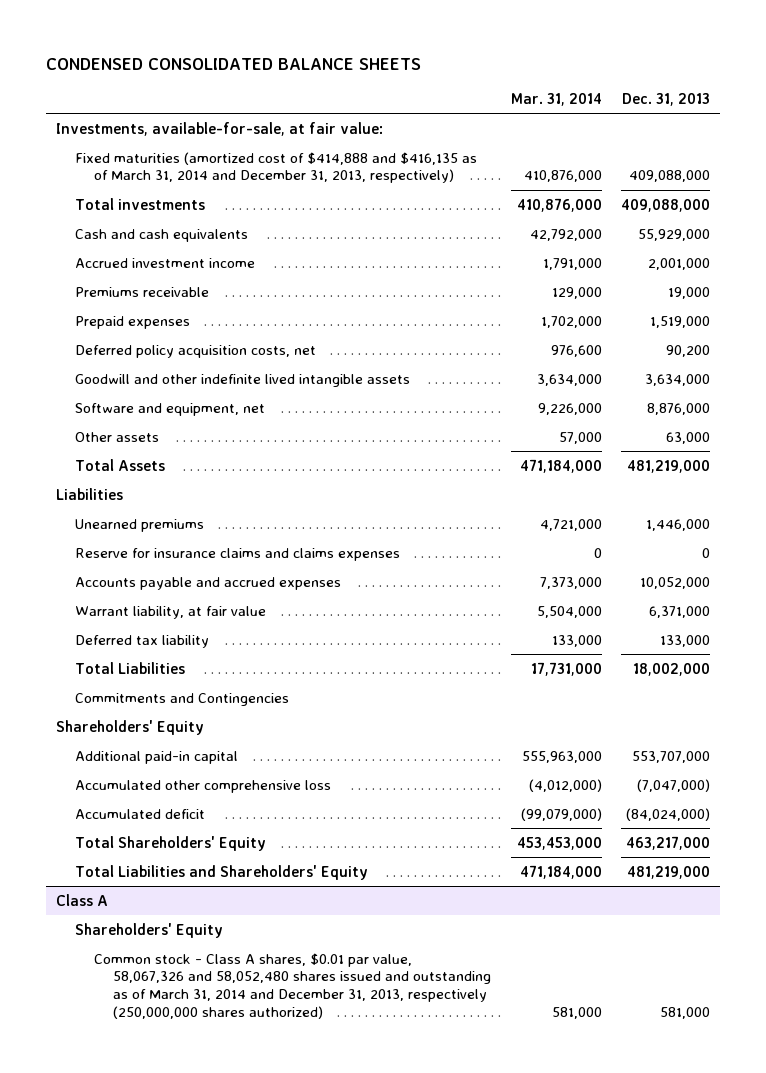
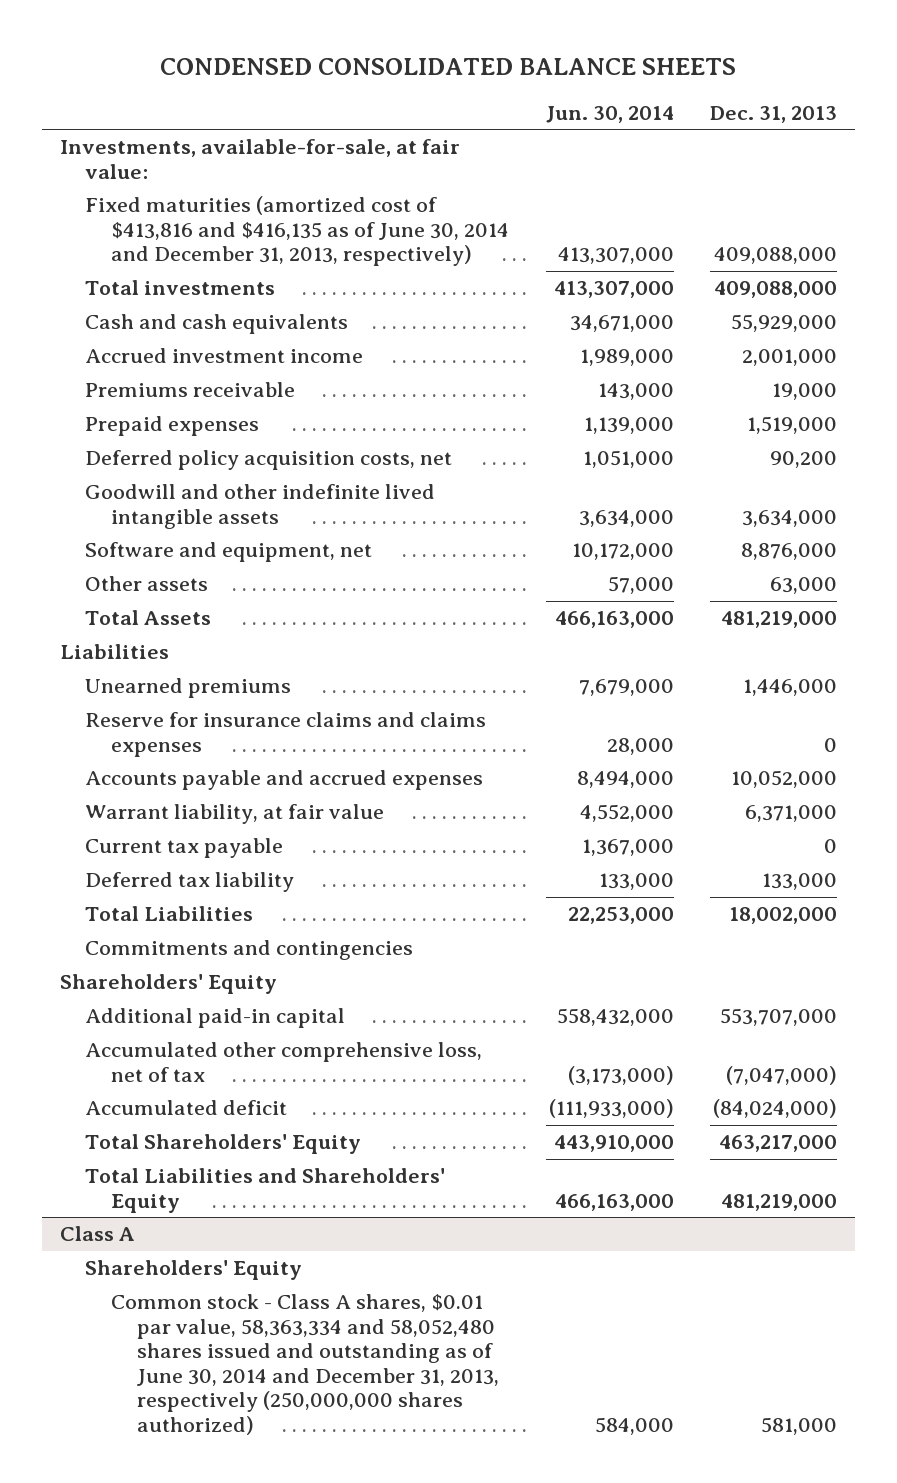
[510,93,602,107] Mar. 31, 2014 -> none
none -> [545,105,674,123] Jun. 30, 2014
[74,151,477,184] Fixed maturities (amortized cost of $414,888 and $416,135 as of March 31, 2014 and December 31, 2013, respectively) -> [85,196,510,267] Fixed maturities (amortized cost of $413,816 and $416,135 as of June 30, 2014 and December 31, 2013, respectively)
none -> [85,838,284,859] Current tax payable
[74,692,289,706] Commitments and Contingencies -> [85,940,414,961] Commitments and contingencies
[74,779,331,793] Accumulated other comprehensive loss -> [85,1042,483,1082] Accumulated other comprehensive loss, net of tax
[94,952,492,1020] Common stock - Class A shares, $0.01 par value, 58,067,326 and 58,052,480 shares issued and outstanding as of March 31, 2014 and December 31, 2013, respectively (250,000,000 shares authorized) -> [111,1294,499,1435] Common stock - Class A shares, $0.01 par value, 58,363,334 and 58,052,480 shares issued and outstanding as of June 30, 2014 and December 31, 2013, respectively (250,000,000 shares authorized)

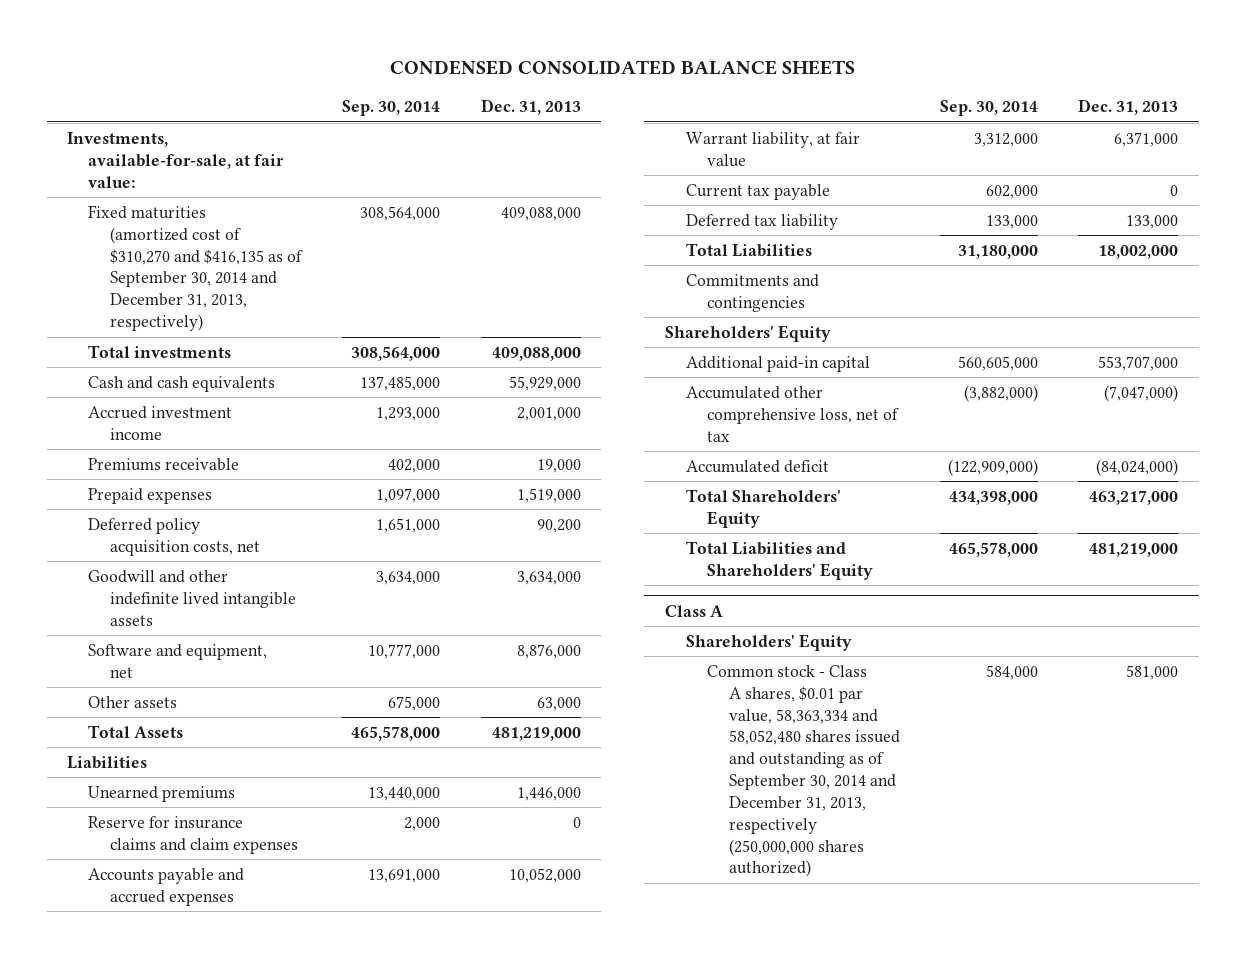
[545,105,674,123] Jun. 30, 2014 -> none
none -> [342,100,441,117] Sep. 30, 2014
[85,196,510,267] Fixed maturities (amortized cost of $413,816 and $416,135 as of June 30, 2014 and December 31, 2013, respectively) -> [88,204,303,332] Fixed maturities (amortized cost of $310,270 and $416,135 as of September 30, 2014 and December 31, 2013, respectively)
[85,712,487,757] Reserve for insurance claims and claims expenses -> [88,815,298,854] Reserve for insurance claims and claim expenses
[111,1294,499,1435] Common stock - Class A shares, $0.01 par value, 58,363,334 and 58,052,480 shares issued and outstanding as of June 30, 2014 and December 31, 2013, respectively (250,000,000 shares authorized) -> [707,664,900,878] Common stock - Class A shares, $0.01 par value, 58,363,334 and 58,052,480 shares issued and outstanding as of September 30, 2014 and December 31, 2013, respectively (250,000,000 shares authorized)

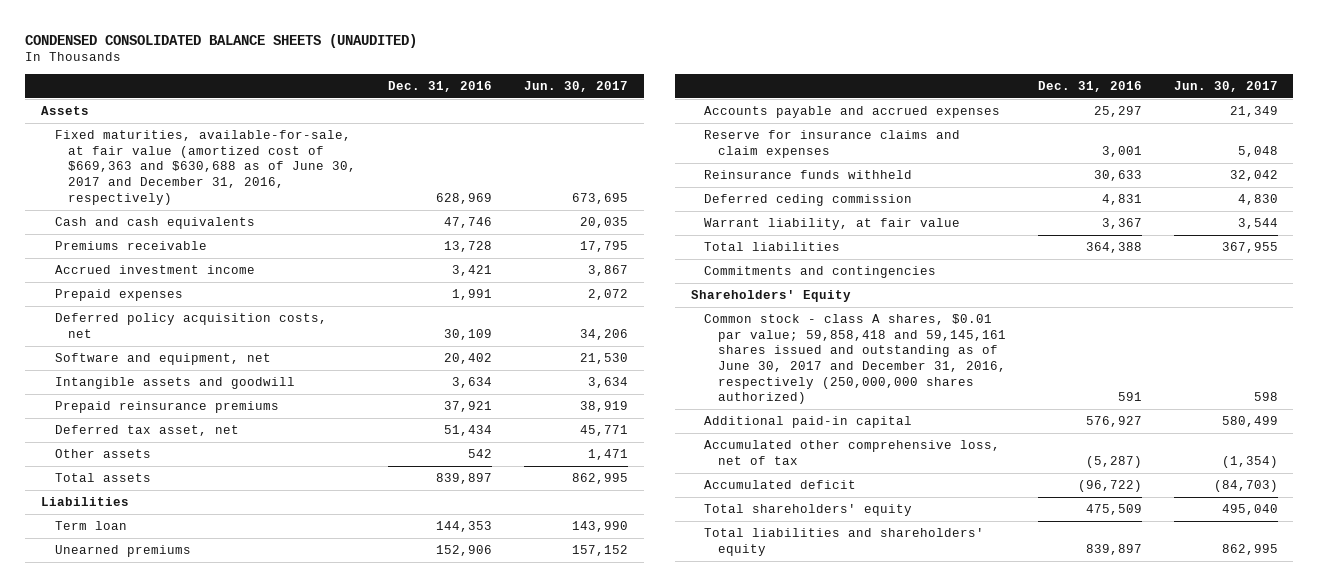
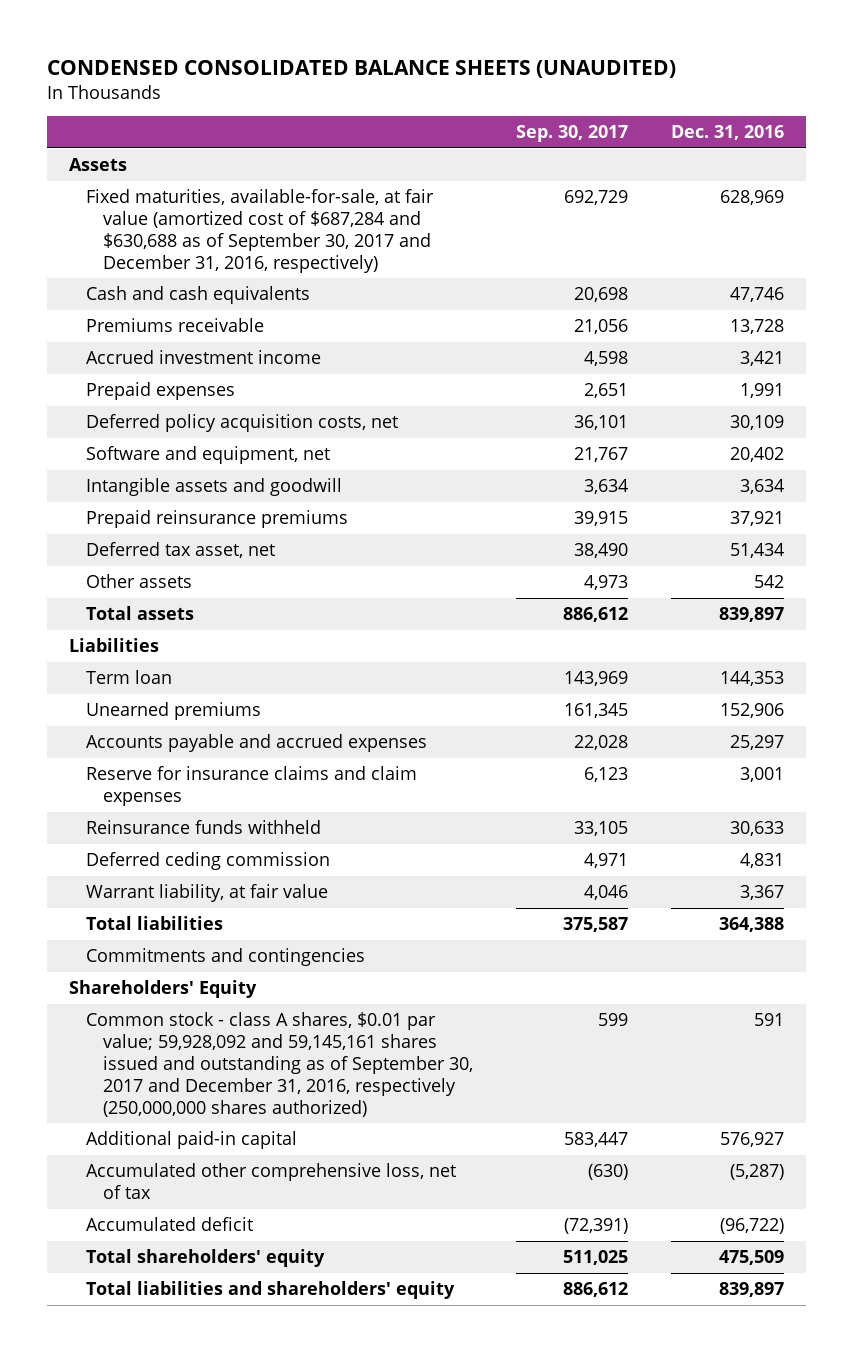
[524,80,629,92] Jun. 30, 2017 -> none
none -> [516,125,629,143] Sep. 30, 2017
[54,130,357,205] Fixed maturities, available-for-sale, at fair value (amortized cost of $669,363 and $630,688 as of June 30, 2017 and December 31, 2016, respectively) -> [86,189,435,273] Fixed maturities, available-for-sale, at fair value (amortized cost of $687,284 and $630,688 as of September 30, 2017 and December 31, 2016, respectively)
[704,314,1006,405] Common stock - class A shares, $0.01 par value; 59,858,418 and 59,145,161 shares issued and outstanding as of June 30, 2017 and December 31, 2016, respectively (250,000,000 shares authorized) -> [86,1012,473,1117] Common stock - class A shares, $0.01 par value; 59,928,092 and 59,145,161 shares issued and outstanding as of September 30, 2017 and December 31, 2016, respectively (250,000,000 shares authorized)

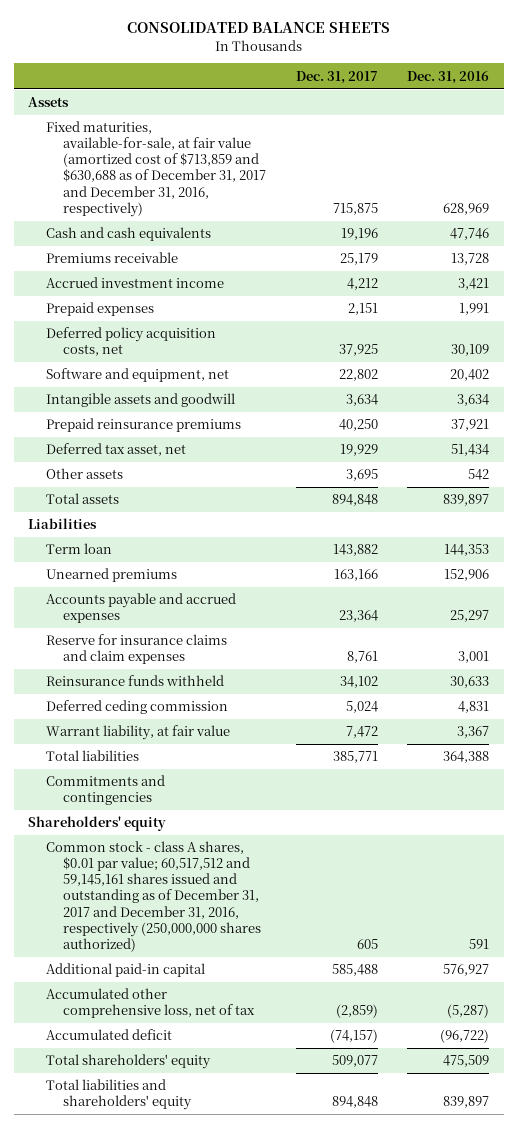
[47,59,677,78] CONDENSED CONSOLIDATED BALANCE SHEETS (UNAUDITED) -> [126,22,390,34] CONSOLIDATED BALANCE SHEETS
[516,125,629,143] Sep. 30, 2017 -> none
none -> [295,70,378,84] Dec. 31, 2017
[86,189,435,273] Fixed maturities, available-for-sale, at fair value (amortized cost of $687,284 and $630,688 as of September 30, 2017 and December 31, 2016, respectively) -> [45,121,267,217] Fixed maturities, available-for-sale, at fair value (amortized cost of $713,859 and $630,688 as of December 31, 2017 and December 31, 2016, respectively)
[69,980,258,999] Shareholders' Equity -> [28,816,167,832] Shareholders' equity
[86,1012,473,1117] Common stock - class A shares, $0.01 par value; 59,928,092 and 59,145,161 shares issued and outstanding as of September 30, 2017 and December 31, 2016, respectively (250,000,000 shares authorized) -> [45,841,262,952] Common stock - class A shares, $0.01 par value; 60,517,512 and 59,145,161 shares issued and outstanding as of December 31, 2017 and December 31, 2016, respectively (250,000,000 shares authorized)

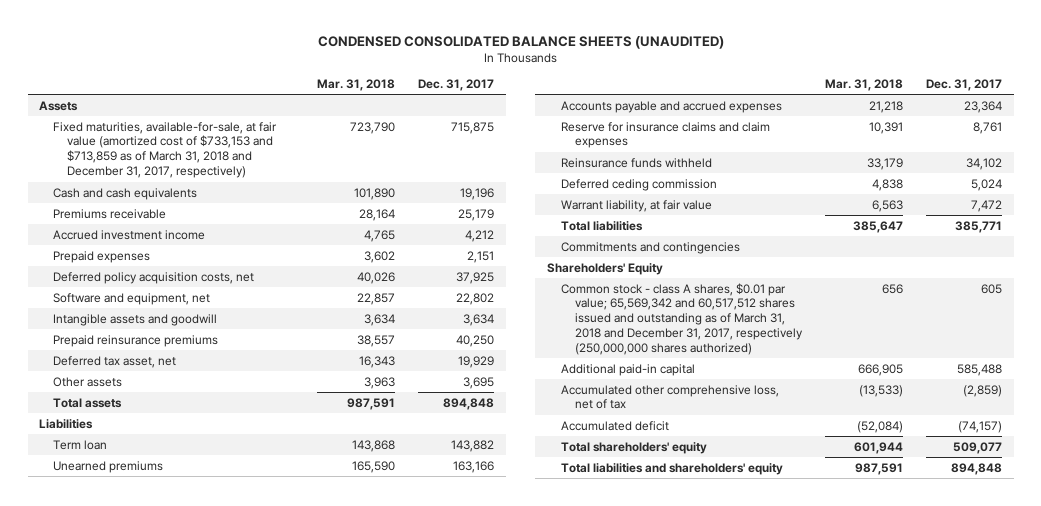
[126,22,390,34] CONSOLIDATED BALANCE SHEETS -> [317,36,724,50] CONDENSED CONSOLIDATED BALANCE SHEETS (UNAUDITED)
[407,70,490,84] Dec. 31, 2016 -> none
none -> [317,79,396,92] Mar. 31, 2018
[45,121,267,217] Fixed maturities, available-for-sale, at fair value (amortized cost of $713,859 and $630,688 as of December 31, 2017 and December 31, 2016, respectively) -> [53,121,278,179] Fixed maturities, available-for-sale, at fair value (amortized cost of $733,153 and $713,859 as of March 31, 2018 and December 31, 2017, respectively)
[28,816,167,832] Shareholders' equity -> [546,262,663,275] Shareholders' Equity
[45,841,262,952] Common stock - class A shares, $0.01 par value; 60,517,512 and 59,145,161 shares issued and outstanding as of December 31, 2017 and December 31, 2016, respectively (250,000,000 shares authorized) -> [561,282,804,356] Common stock - class A shares, $0.01 par value; 65,569,342 and 60,517,512 shares issued and outstanding as of March 31, 2018 and December 31, 2017, respectively (250,000,000 shares authorized)

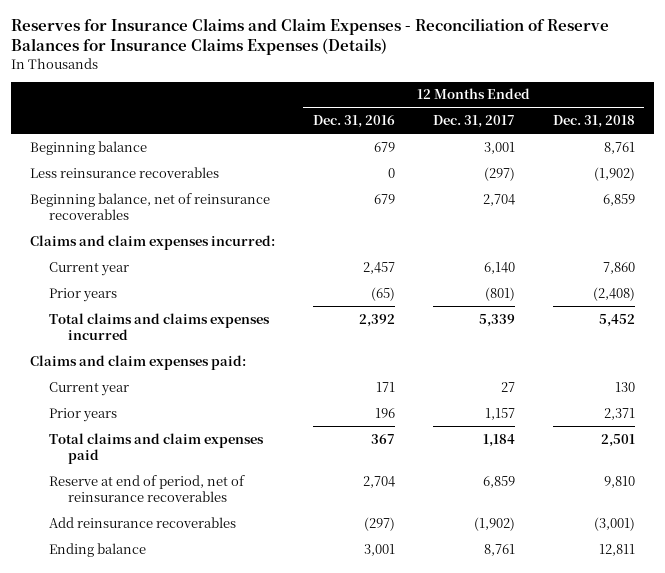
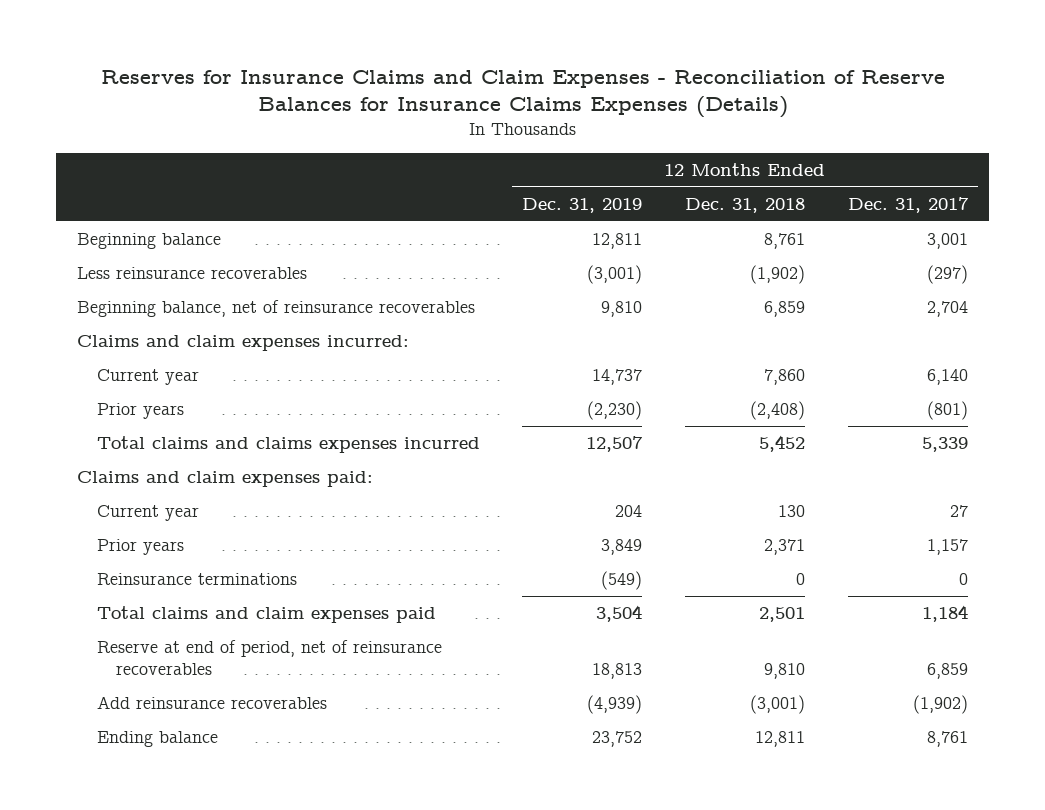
[312,115,395,129] Dec. 31, 2016 -> none
none -> [522,197,643,213] Dec. 31, 2019
none -> [96,573,297,586] Reinsurance terminations

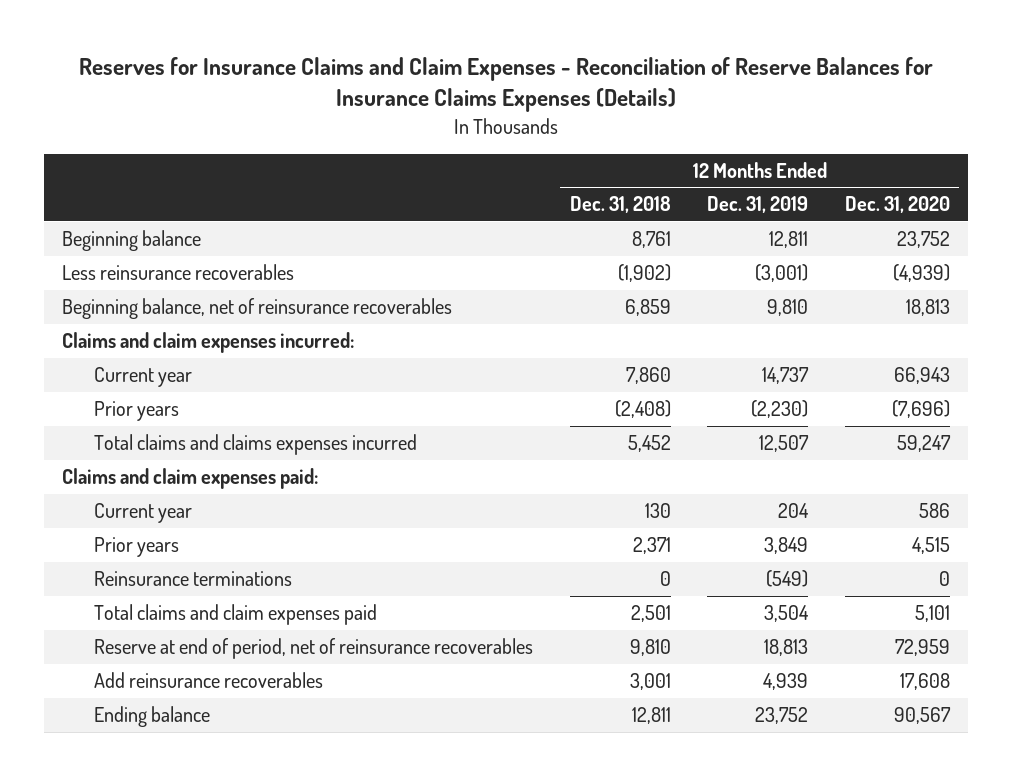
[847,196,969,213] Dec. 31, 2017 -> none
none -> [844,196,950,214] Dec. 31, 2020
[587,695,643,715] (4,939) -> [763,673,809,691] 4,939
[750,695,806,715] (3,001) -> [629,673,671,691] 3,001

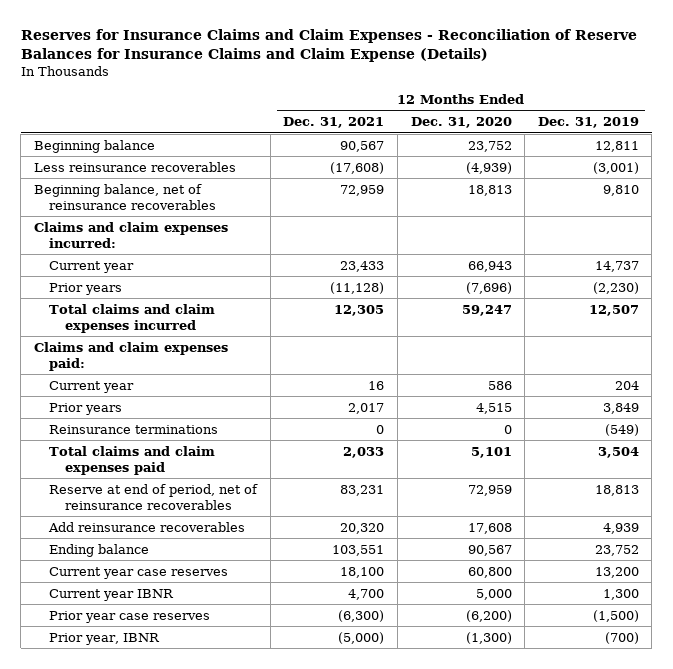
[78,56,933,113] Reserves for Insurance Claims and Claim Expenses - Reconciliation of Reserve Balances for Insurance Claims Expenses (Details) -> [20,28,637,63] Reserves for Insurance Claims and Claim Expenses - Reconciliation of Reserve Balances for Insurance Claims and Claim Expense (Details)
[569,196,671,214] Dec. 31, 2018 -> none
none -> [283,117,385,129] Dec. 31, 2021
[93,434,417,456] Total claims and claims expenses incurred -> [49,303,216,333] Total claims and claim expenses incurred
none -> [49,566,229,579] Current year case reserves
none -> [49,588,175,601] Current year IBNR
none -> [49,610,211,623] Prior year case reserves
none -> [49,632,161,645] Prior year, IBNR

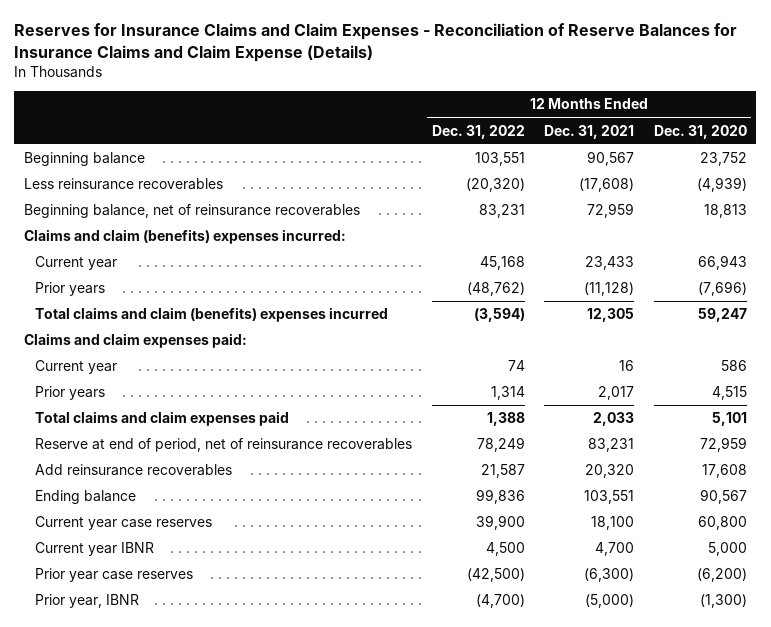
[537,117,639,129] Dec. 31, 2019 -> none
none -> [431,124,525,139] Dec. 31, 2022
[33,221,228,248] Claims and claim expenses incurred: -> [24,229,347,245] Claims and claim (benefits) expenses incurred:
[49,303,216,333] Total claims and claim expenses incurred -> [35,307,389,323] Total claims and claim (benefits) expenses incurred
[49,424,219,434] Reinsurance terminations -> none

